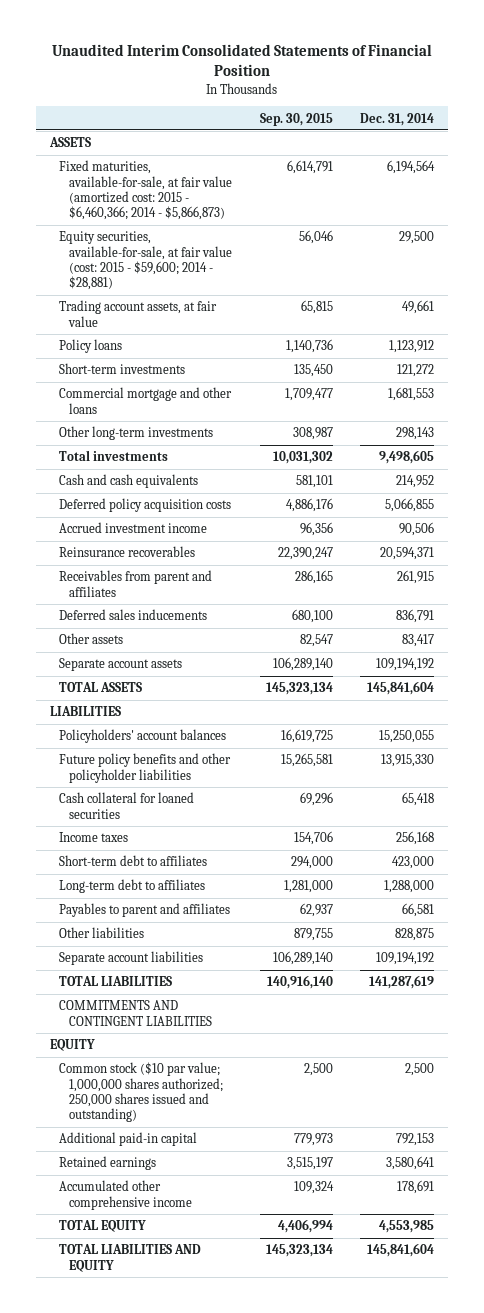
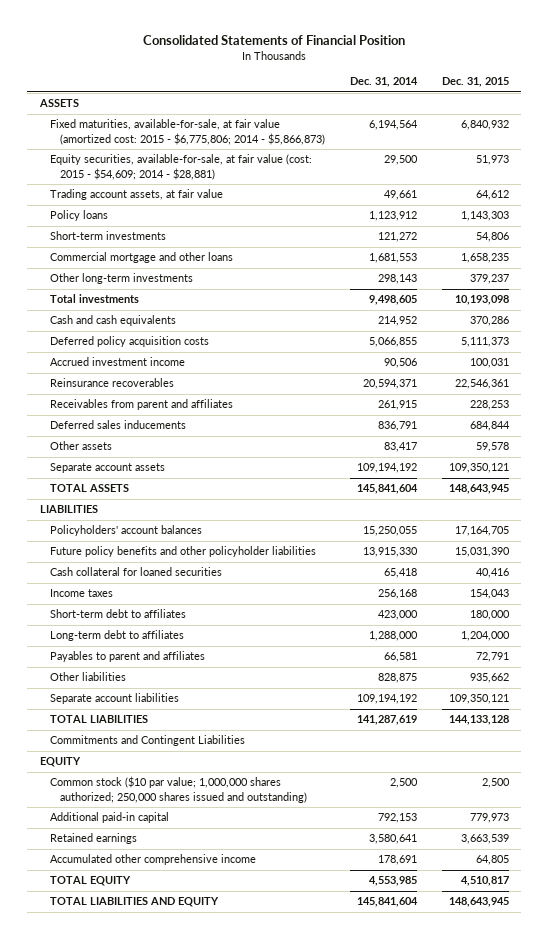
[52,44,433,77] Unaudited Interim Consolidated Statements of Financial Position -> [143,34,406,45] Consolidated Statements of Financial Position
[259,112,333,126] Sep. 30, 2015 -> none
none -> [442,77,510,88] Dec. 31, 2015
[59,160,232,221] Fixed maturities, available-for-sale, at fair value (amortized cost: 2015 - $6,460,366; 2014 - $5,866,873) -> [50,119,326,145] Fixed maturities, available-for-sale, at fair value (amortized cost: 2015 - $6,775,806; 2014 - $5,866,873)
[59,231,232,291] Equity securities, available-for-sale, at fair value (cost: 2015 - $59,600; 2014 - $28,881) -> [50,154,313,180] Equity securities, available-for-sale, at fair value (cost: 2015 - $54,609; 2014 - $28,881)
[59,1000,212,1026] COMMITMENTS AND CONTINGENT LIABILITIES -> [50,735,246,747] Commitments and Contingent Liabilities

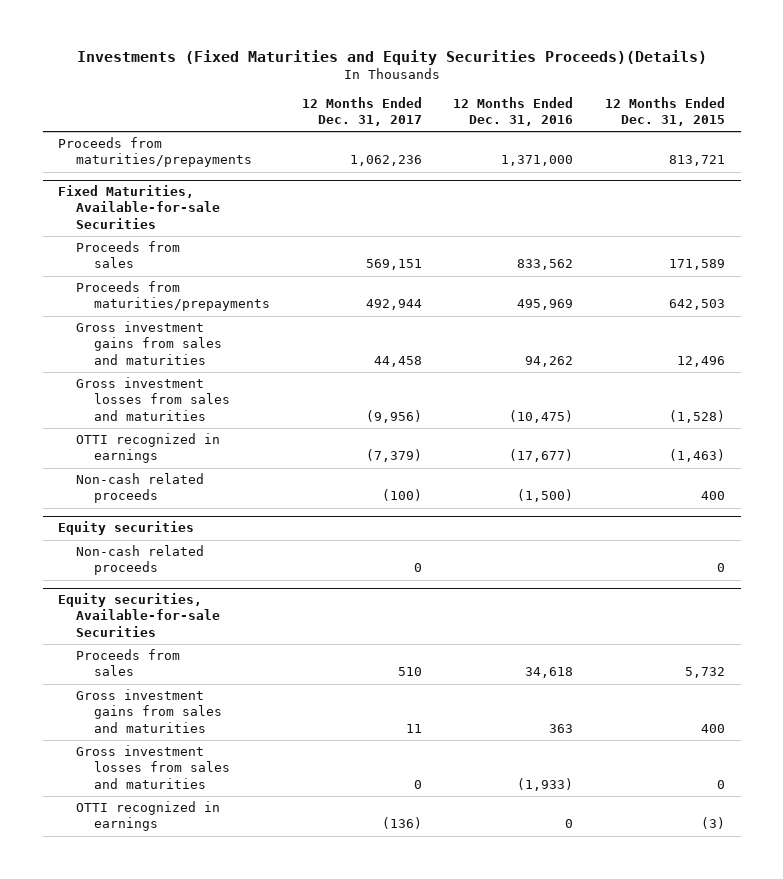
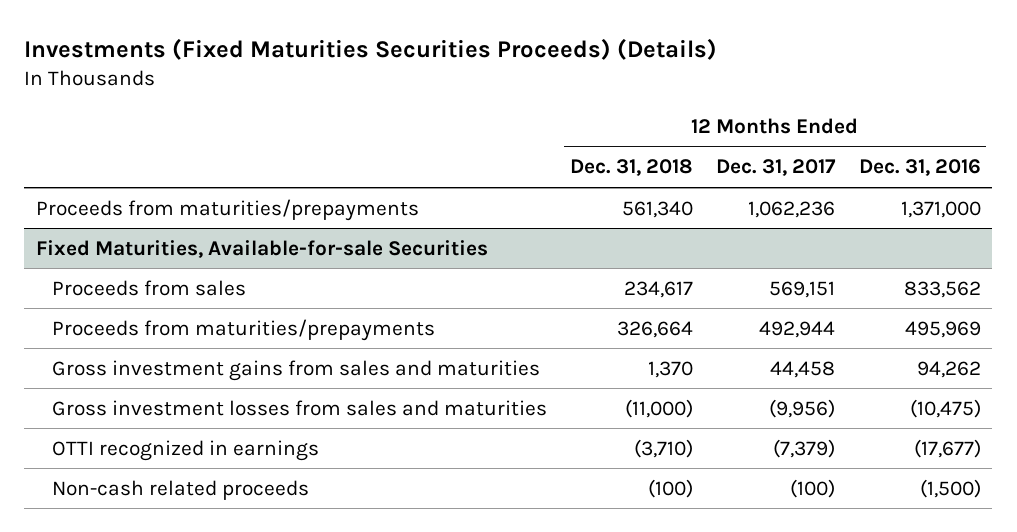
[76,50,707,66] Investments (Fixed Maturities and Equity Securities Proceeds)(Details) -> [24,37,718,60] Investments (Fixed Maturities Securities Proceeds) (Details)
[604,96,725,126] 12 Months Ended Dec. 31, 2015 -> none
none -> [570,159,694,177] Dec. 31, 2018
[58,521,195,536] Equity securities -> none
[76,545,205,576] Non-cash related proceeds -> none
[58,593,221,637] Equity securities, Available-for-sale Securities -> none
[76,649,181,677] Proceeds from sales -> none
[76,689,223,733] Gross investment gains from sales and maturities -> none
[76,745,231,789] Gross investment losses from sales and maturities -> none
[76,801,221,832] OTTI recognized in earnings -> none

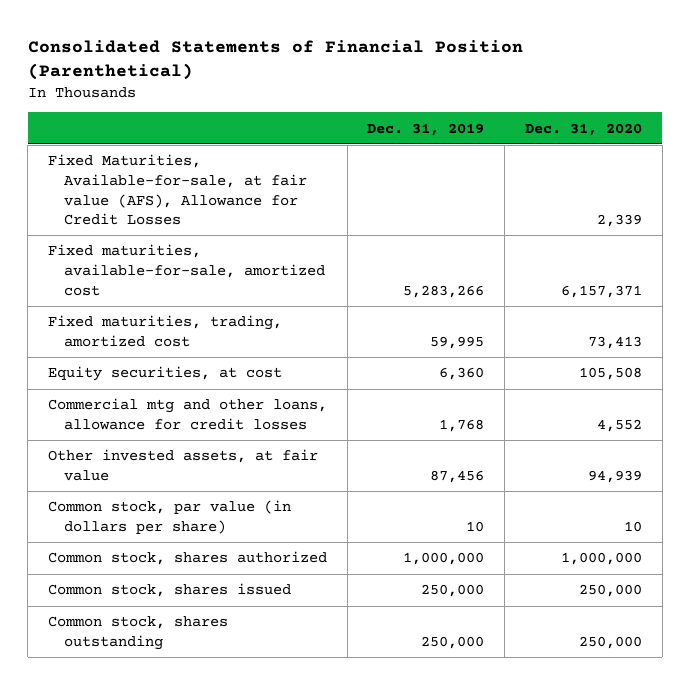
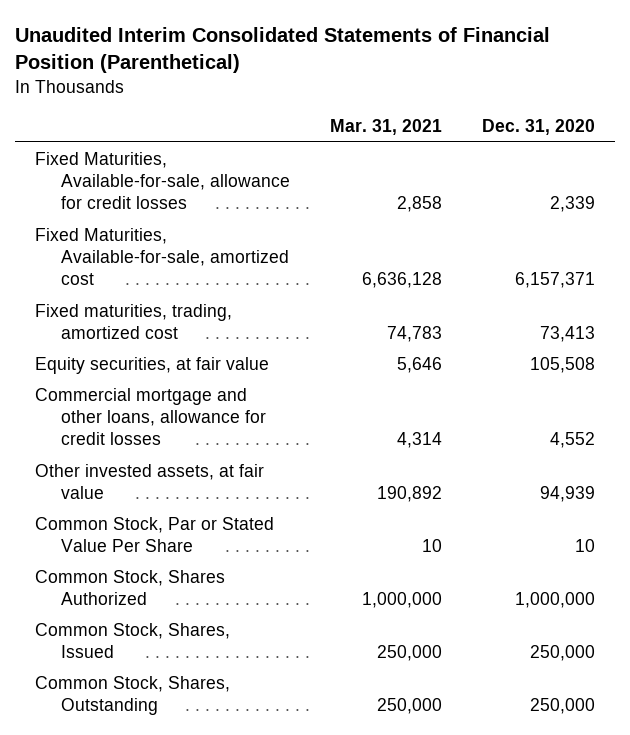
[27,39,523,80] Consolidated Statements of Financial Position (Parenthetical) -> [14,26,550,74] Unaudited Interim Consolidated Statements of Financial Position (Parenthetical)
[367,122,485,136] Dec. 31, 2019 -> none
none -> [329,119,442,136] Mar. 31, 2021
[47,154,307,226] Fixed Maturities, Available-for-sale, at fair value (AFS), Allowance for Credit Losses -> [34,151,290,210] Fixed Maturities, Available-for-sale, allowance for credit losses
[47,244,325,296] Fixed maturities, available-for-sale, amortized cost -> [34,227,289,286] Fixed Maturities, Available-for-sale, amortized cost
[47,366,282,382] Equity securities, at cost -> [34,356,269,374] Equity securities, at fair value
[47,398,327,430] Commercial mtg and other loans, allowance for credit losses -> [34,387,266,446] Commercial mortgage and other loans, allowance for credit losses
[47,500,291,534] Common stock, par value (in dollars per share) -> [34,516,274,553] Common Stock, Par or Stated Value Per Share
[47,551,327,566] Common stock, shares authorized -> [34,569,225,606] Common Stock, Shares Authorized
[47,583,291,598] Common stock, shares issued -> [34,622,230,659] Common Stock, Shares, Issued
[47,616,228,650] Common stock, shares outstanding -> [34,675,230,716] Common Stock, Shares, Outstanding

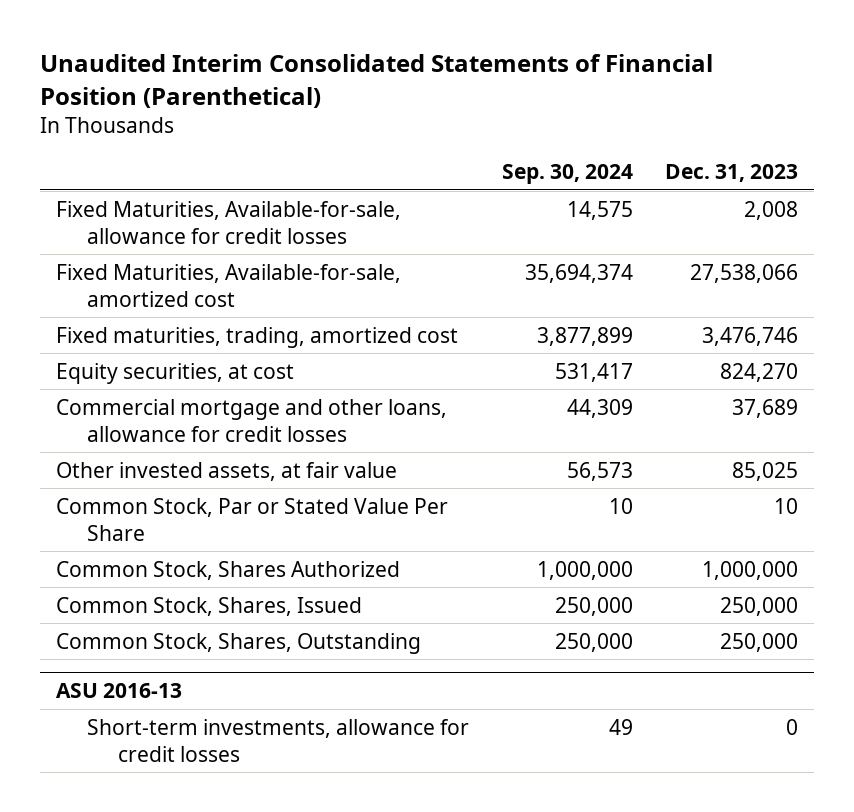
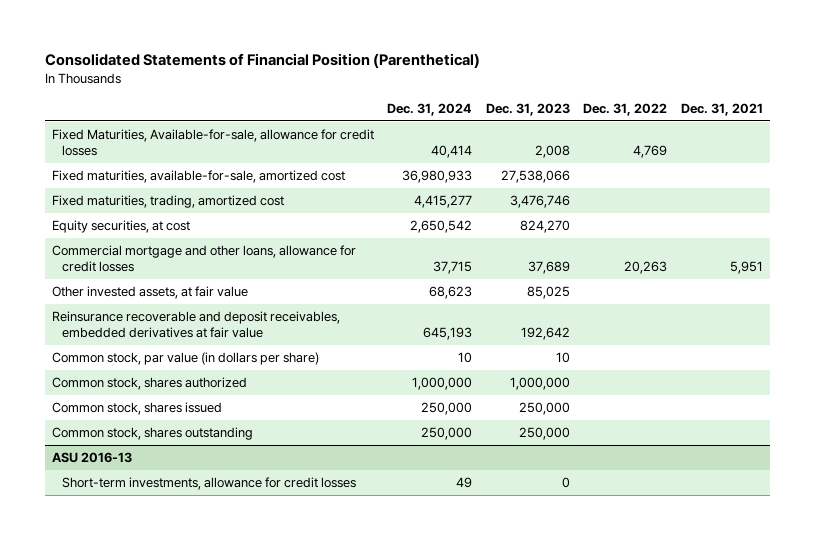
[40,54,714,108] Unaudited Interim Consolidated Statements of Financial Position (Parenthetical) -> [44,53,480,69] Consolidated Statements of Financial Position (Parenthetical)
[501,164,633,185] Sep. 30, 2024 -> none
none -> [387,102,473,116] Dec. 31, 2024
none -> [583,102,668,116] Dec. 31, 2022
none -> [680,102,763,116] Dec. 31, 2021
[56,263,402,307] Fixed Maturities, Available-for-sale, amortized cost -> [51,170,345,184] Fixed maturities, available-for-sale, amortized cost
none -> [51,311,340,338] Reinsurance recoverable and deposit receivables, embedded derivatives at fair value
[56,497,449,541] Common Stock, Par or Stated Value Per Share -> [51,352,319,366] Common stock, par value (in dollars per share)
[56,560,401,580] Common Stock, Shares Authorized -> [51,377,247,391] Common stock, shares authorized
[56,596,363,616] Common Stock, Shares, Issued -> [51,402,222,416] Common stock, shares issued
[56,632,422,654] Common Stock, Shares, Outstanding -> [51,427,253,441] Common stock, shares outstanding

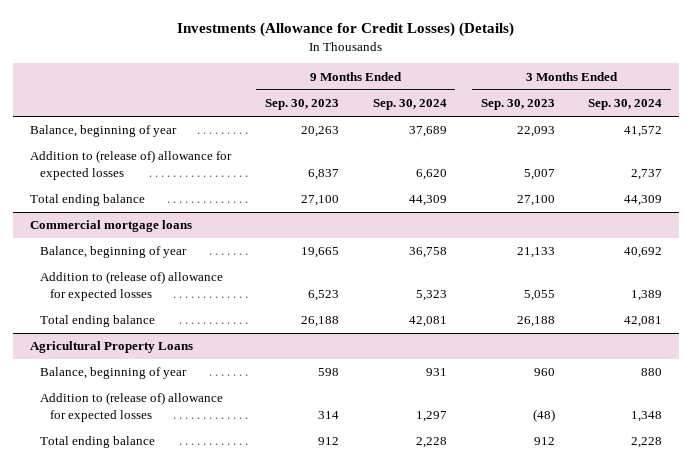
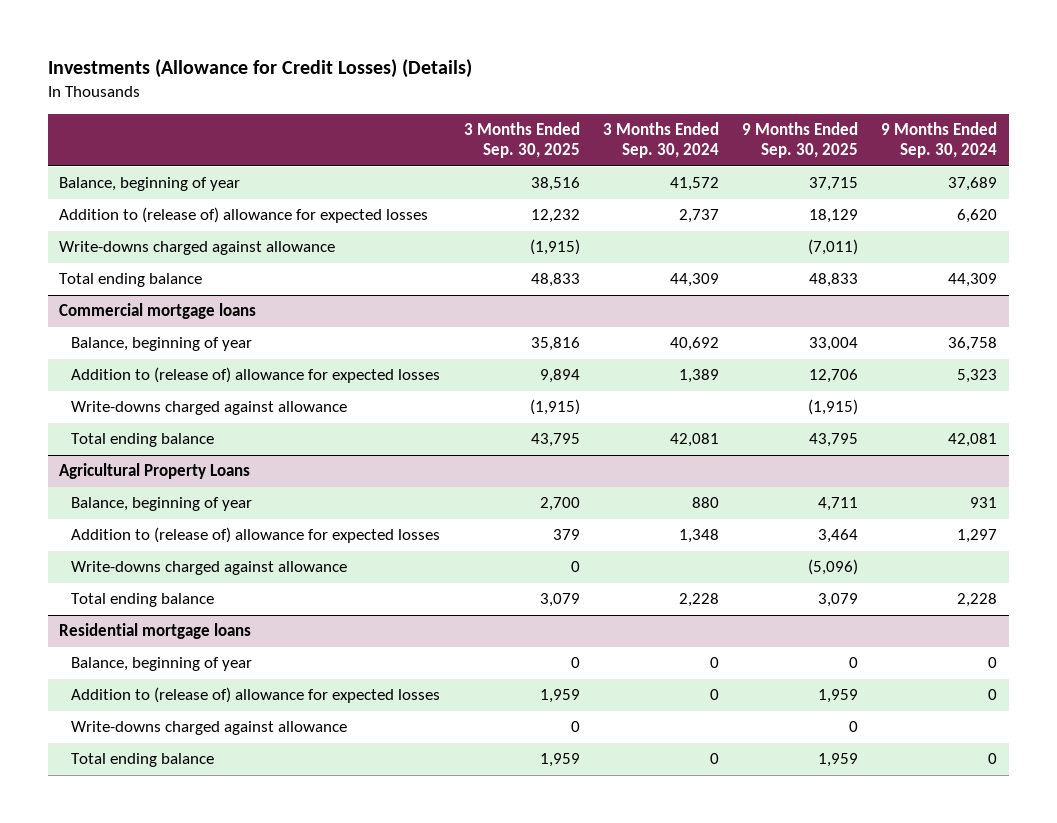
[264,99,339,111] Sep. 30, 2023 -> none
[480,99,555,111] Sep. 30, 2023 -> none
none -> [463,122,580,159] 3 Months Ended Sep. 30, 2025
none -> [742,122,859,159] 9 Months Ended Sep. 30, 2025
none -> [59,241,336,256] Write-downs charged against allowance
none -> [71,401,348,416] Write-downs charged against allowance
none -> [71,561,348,576] Write-downs charged against allowance
none -> [59,623,252,640] Residential mortgage loans
none -> [71,657,253,672] Balance, beginning of year
none -> [71,687,441,704] Addition to (release of) allowance for expected losses
none -> [71,721,348,736] Write-downs charged against allowance
none -> [71,753,215,768] Total ending balance

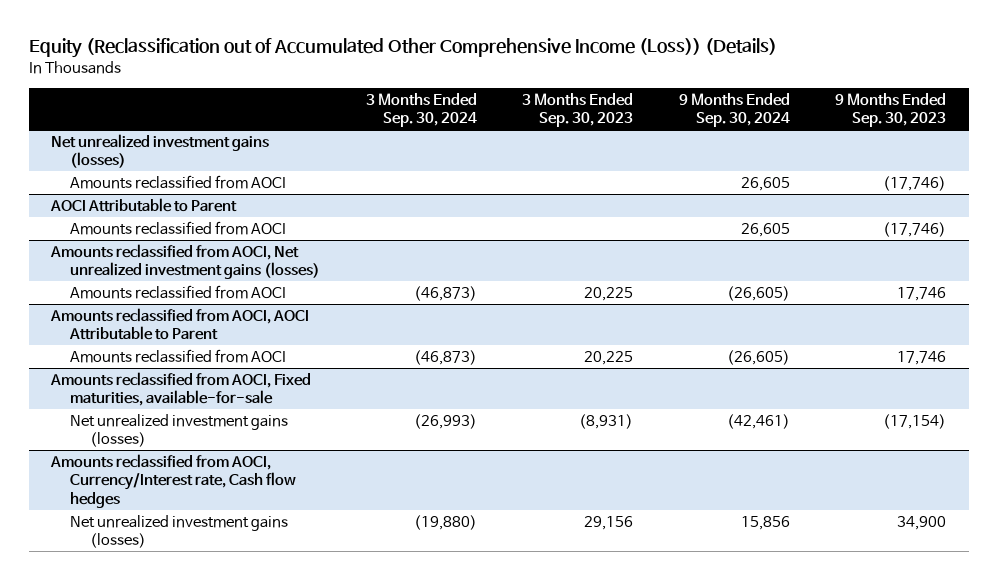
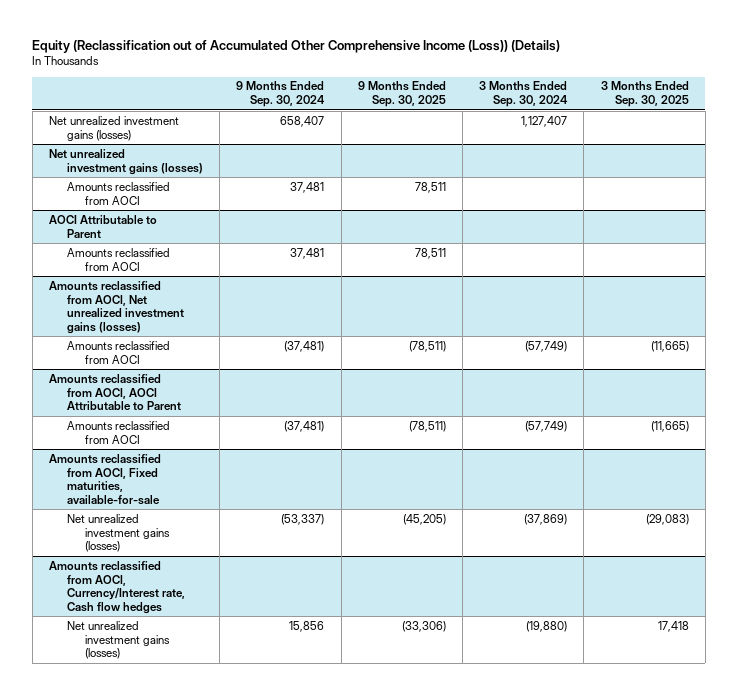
[522,92,634,128] 3 Months Ended Sep. 30, 2023 -> none
[835,92,947,128] 9 Months Ended Sep. 30, 2023 -> none
none -> [357,81,446,108] 9 Months Ended Sep. 30, 2025
none -> [600,81,689,108] 3 Months Ended Sep. 30, 2025
none -> [48,115,179,141] Net unrealized investment gains (losses)
[740,176,790,191] 26,605 -> [290,181,325,193] 37,481
[740,222,790,237] 26,605 -> [290,247,325,259] 37,481
[413,285,477,301] (46,873) -> [525,340,568,352] (57,749)
[726,285,790,301] (26,605) -> [284,340,325,352] (37,481)
[413,349,477,365] (46,873) -> [525,420,568,432] (57,749)
[726,349,790,365] (26,605) -> [284,420,325,432] (37,481)
[413,413,477,429] (26,993) -> [524,513,568,525] (37,869)
[726,413,790,429] (42,461) -> [281,513,325,525] (53,337)

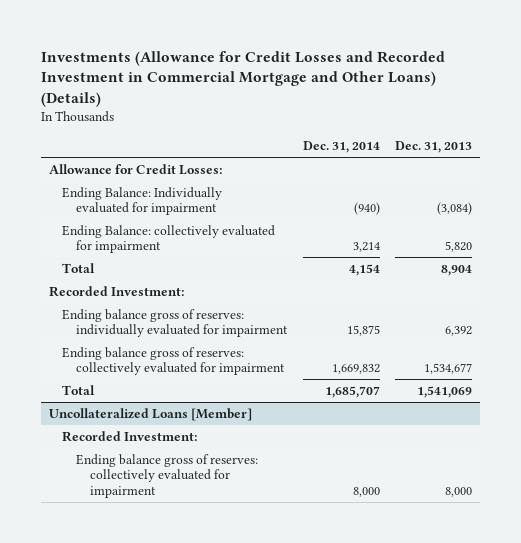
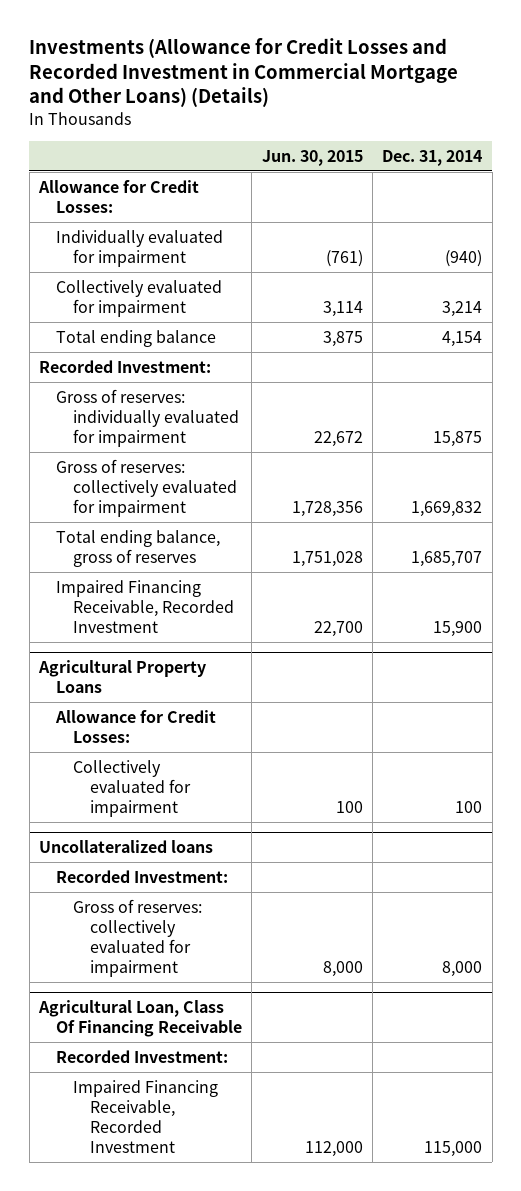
[395,141,473,154] Dec. 31, 2013 -> none
none -> [261,149,363,166] Jun. 30, 2015
[62,186,223,216] Ending Balance: Individually evaluated for impairment -> [56,229,224,267] Individually evaluated for impairment
[62,224,276,254] Ending Balance: collectively evaluated for impairment -> [56,279,223,317] Collectively evaluated for impairment
[62,262,96,273] Total -> [56,329,217,347] Total ending balance
[62,308,289,338] Ending balance gross of reserves: individually evaluated for impairment -> [56,388,240,447] Gross of reserves: individually evaluated for impairment
[62,346,286,376] Ending balance gross of reserves: collectively evaluated for impairment -> [56,458,238,517] Gross of reserves: collectively evaluated for impairment
[62,384,96,395] Total -> [56,529,221,567] Total ending balance, gross of reserves
none -> [56,579,235,633] Impaired Financing Receivable, Recorded Investment
none -> [38,659,207,693] Agricultural Property Loans
none -> [55,709,217,743] Allowance for Credit Losses:
none -> [73,759,192,817] Collectively evaluated for impairment
[48,407,252,421] Uncollateralized Loans [Member] -> [39,839,214,853] Uncollateralized loans
[76,453,259,498] Ending balance gross of reserves: collectively evaluated for impairment -> [73,898,203,978] Gross of reserves: collectively evaluated for impairment
none -> [38,999,243,1037] Agricultural Loan, Class Of Financing Receivable
none -> [56,1049,229,1063] Recorded Investment:
none -> [73,1079,219,1154] Impaired Financing Receivable, Recorded Investment

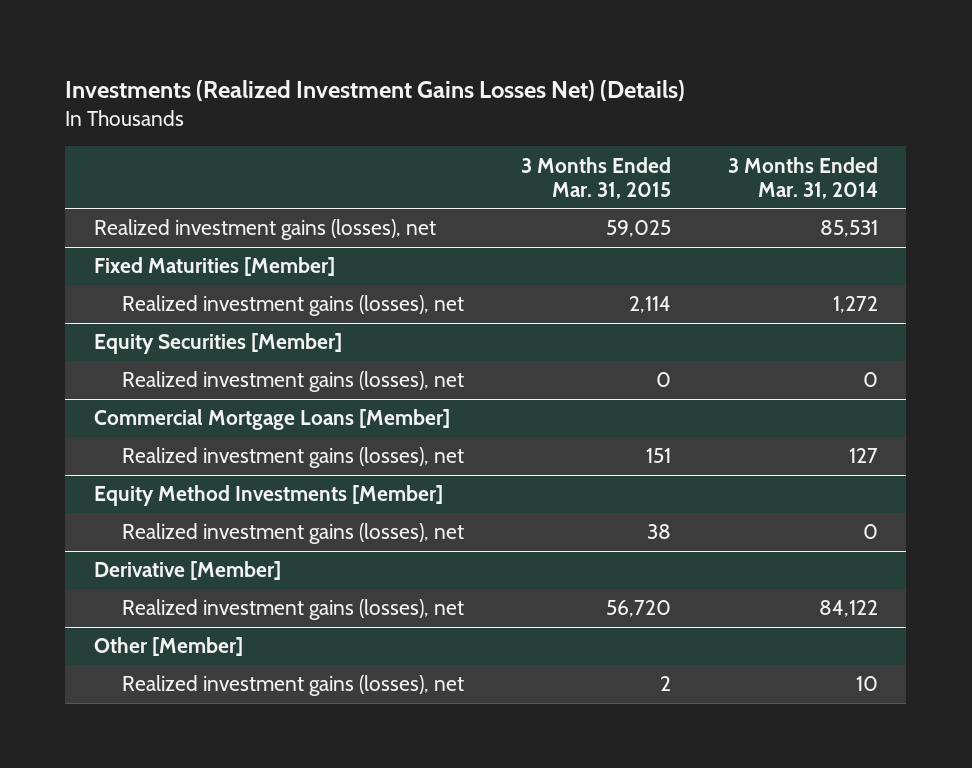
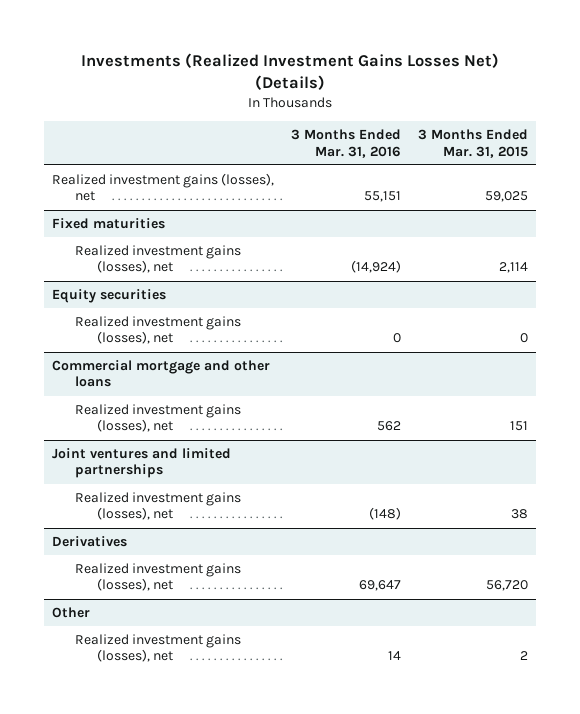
[727,156,878,199] 3 Months Ended Mar. 31, 2014 -> none
none -> [290,129,401,158] 3 Months Ended Mar. 31, 2016
[93,257,335,277] Fixed Maturities [Member] -> [52,218,166,230] Fixed maturities
[93,333,342,355] Equity Securities [Member] -> [52,289,167,304] Equity securities
[93,409,450,431] Commercial Mortgage Loans [Member] -> [52,360,271,388] Commercial mortgage and other loans
[93,485,443,507] Equity Method Investments [Member] -> [52,448,232,479] Joint ventures and limited partnerships
[93,561,281,581] Derivative [Member] -> [52,536,128,548] Derivatives
[93,637,243,657] Other [Member] -> [52,607,91,619] Other

